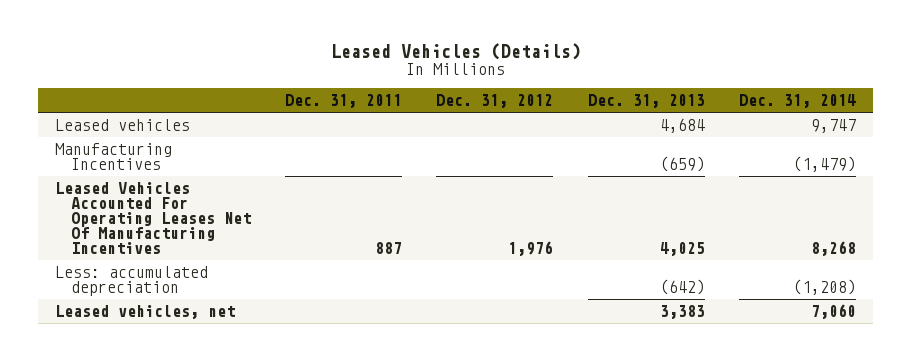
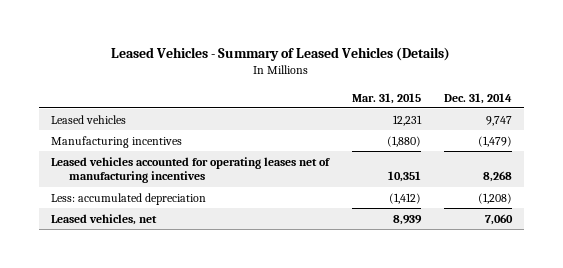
[330,42,581,60] Leased Vehicles (Details) -> [111,46,451,61] Leased Vehicles - Summary of Leased Vehicles (Details)
[285,93,403,108] Dec. 31, 2011 -> none
[436,93,554,108] Dec. 31, 2012 -> none
[587,93,705,108] Dec. 31, 2013 -> none
none -> [351,92,421,104] Mar. 31, 2015
[55,142,173,171] Manufacturing Incentives -> [50,135,182,148] Manufacturing incentives
[55,181,251,255] Leased Vehicles Accounted For Operating Leases Net Of Manufacturing Incentives -> [50,156,330,184] Leased vehicles accounted for operating leases net of manufacturing incentives

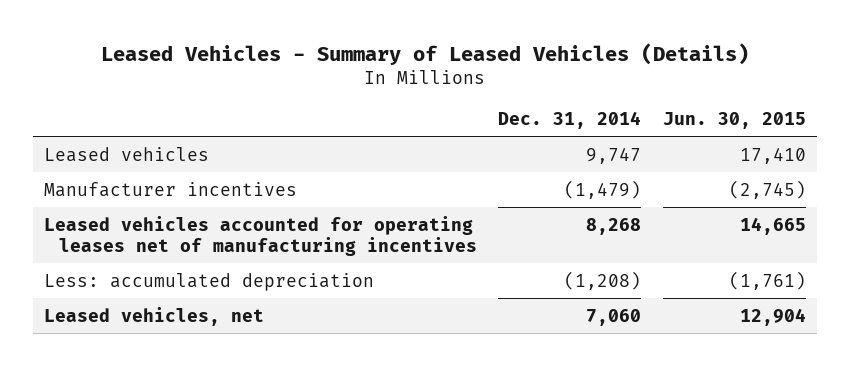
[351,92,421,104] Mar. 31, 2015 -> none
none -> [663,112,807,130] Jun. 30, 2015
[50,135,182,148] Manufacturing incentives -> [44,181,298,197] Manufacturer incentives

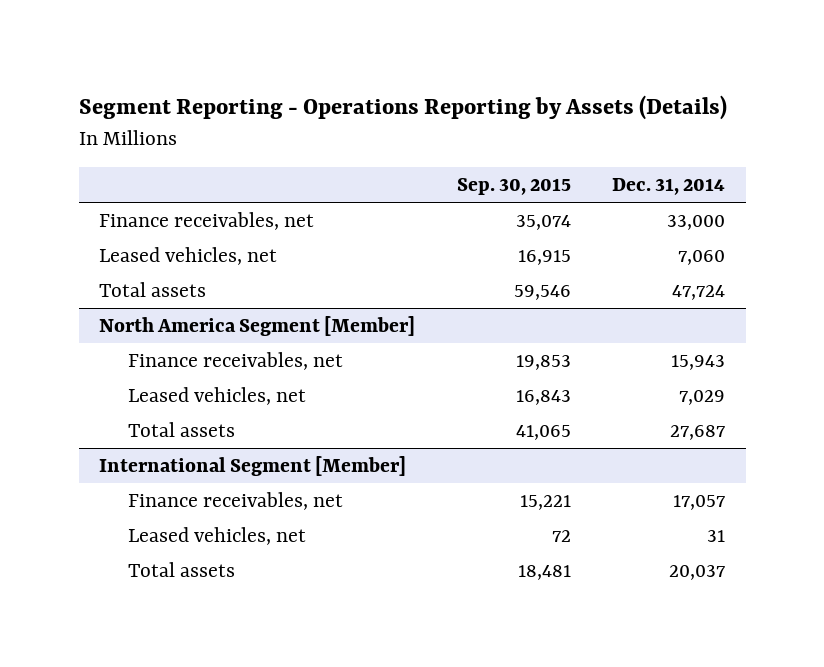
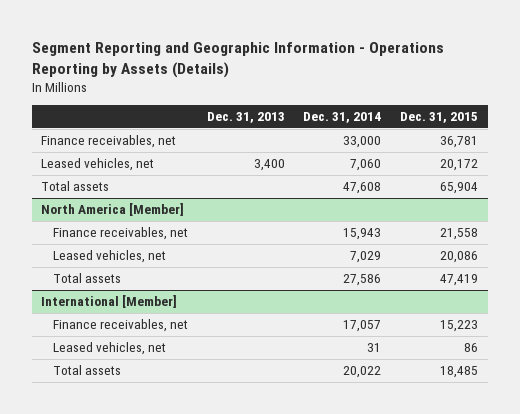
[78,94,727,120] Segment Reporting - Operations Reporting by Assets (Details) -> [31,41,444,78] Segment Reporting and Geographic Information - Operations Reporting by Assets (Details)
[456,178,571,196] Sep. 30, 2015 -> none
none -> [206,112,285,124] Dec. 31, 2013
none -> [400,112,479,124] Dec. 31, 2015
[672,284,726,300] 47,724 -> [343,182,382,195] 47,608
[99,315,416,336] North America Segment [Member] -> [41,203,185,217] North America [Member]
[670,424,726,440] 27,687 -> [343,274,382,287] 27,586
[99,455,407,476] International Segment [Member] -> [41,295,178,309] International [Member]
[669,564,726,580] 20,037 -> [343,366,382,379] 20,022

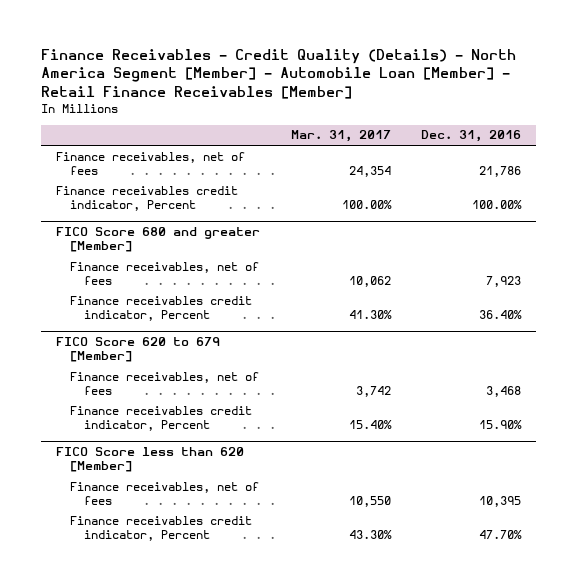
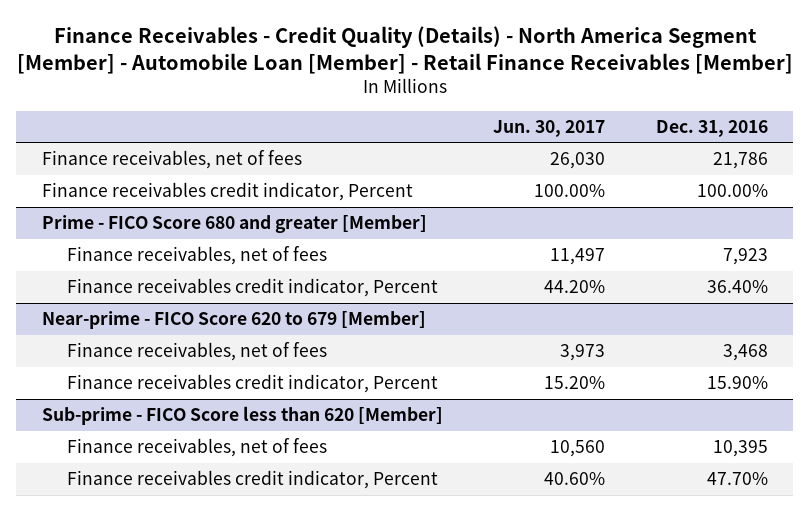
[290,130,391,143] Mar. 31, 2017 -> none
none -> [493,119,606,137] Jun. 30, 2017
[56,226,261,252] FICO Score 680 and greater [Member] -> [41,215,427,234] Prime - FICO Score 680 and greater [Member]
[56,336,221,362] FICO Score 620 to 679 [Member] -> [41,311,426,330] Near-prime - FICO Score 620 to 679 [Member]
[56,446,245,472] FICO Score less than 620 [Member] -> [41,406,443,426] Sub-prime - FICO Score less than 620 [Member]

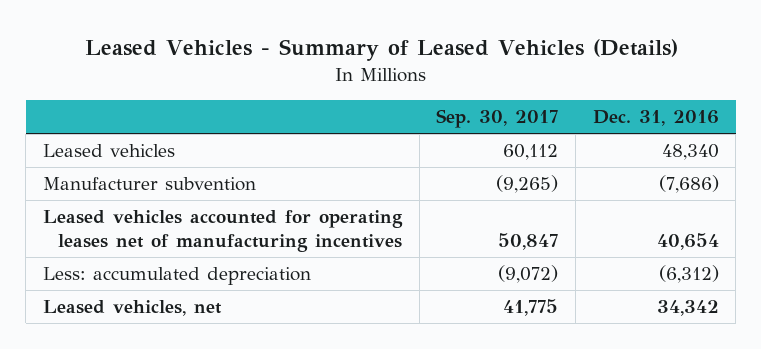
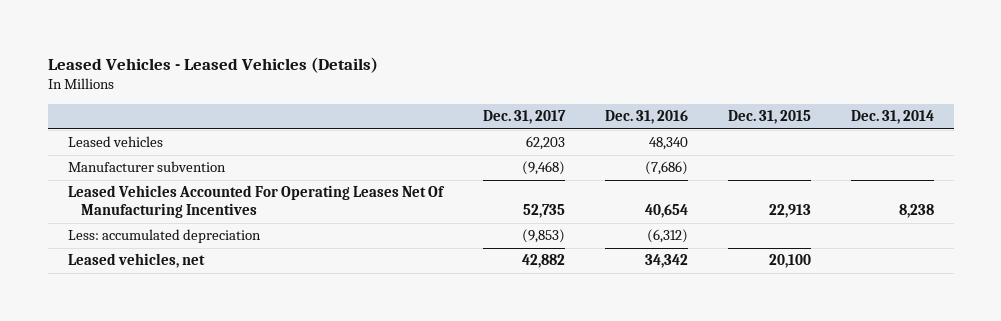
[84,39,678,62] Leased Vehicles - Summary of Leased Vehicles (Details) -> [47,57,378,74] Leased Vehicles - Leased Vehicles (Details)
[436,108,559,128] Sep. 30, 2017 -> none
none -> [482,110,566,125] Dec. 31, 2017
none -> [727,110,811,125] Dec. 31, 2015
none -> [850,110,934,125] Dec. 31, 2014
[42,210,403,253] Leased vehicles accounted for operating leases net of manufacturing incentives -> [67,185,445,219] Leased Vehicles Accounted For Operating Leases Net Of Manufacturing Incentives

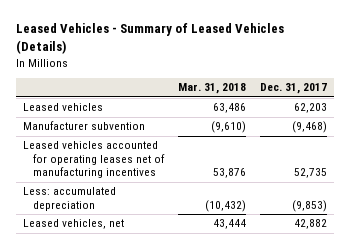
[47,57,378,74] Leased Vehicles - Leased Vehicles (Details) -> [15,23,284,55] Leased Vehicles - Summary of Leased Vehicles (Details)
[604,110,688,125] Dec. 31, 2016 -> none
[727,110,811,125] Dec. 31, 2015 -> none
[850,110,934,125] Dec. 31, 2014 -> none
none -> [177,83,246,95] Mar. 31, 2018
[67,185,445,219] Leased Vehicles Accounted For Operating Leases Net Of Manufacturing Incentives -> [22,141,166,179] Leased vehicles accounted for operating leases net of manufacturing incentives

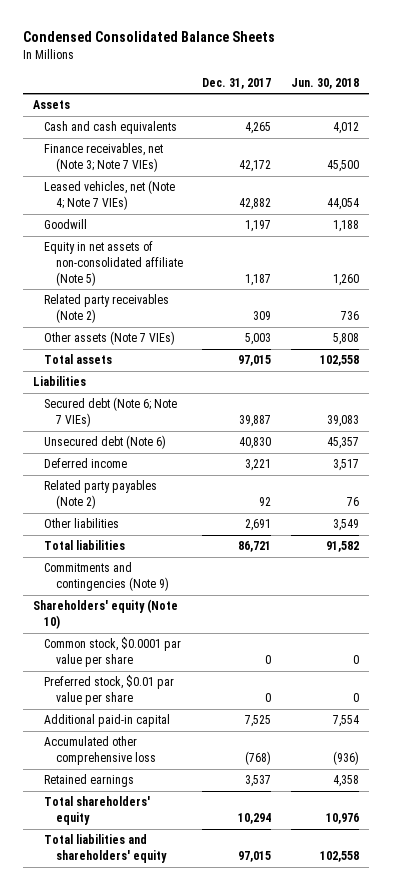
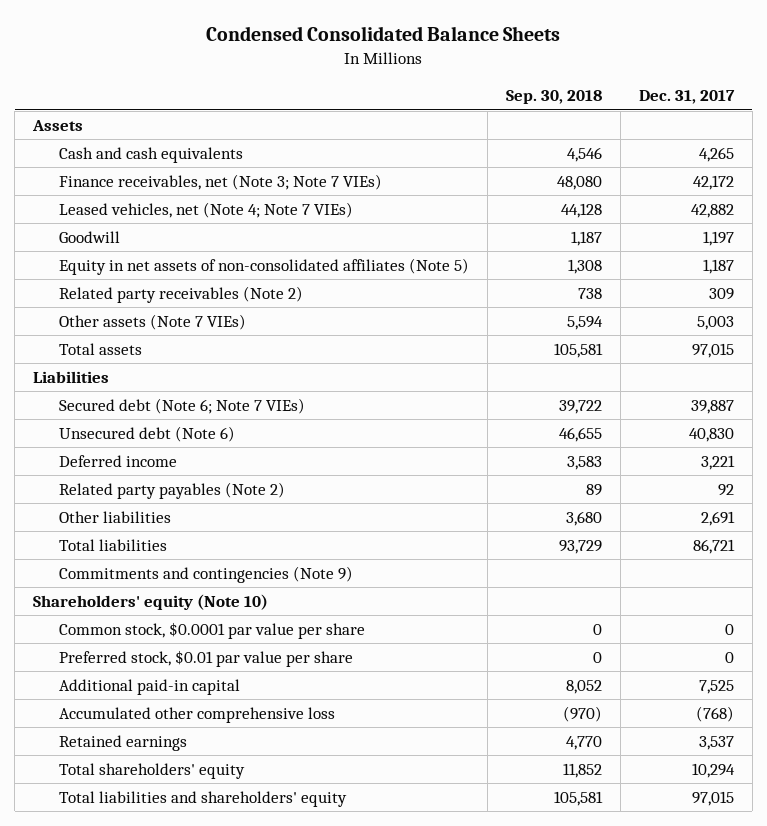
[291,77,360,89] Jun. 30, 2018 -> none
none -> [505,90,602,105] Sep. 30, 2018
[44,241,183,286] Equity in net assets of non-consolidated affiliate (Note 5) -> [58,257,469,275] Equity in net assets of non-consolidated affiliates (Note 5)

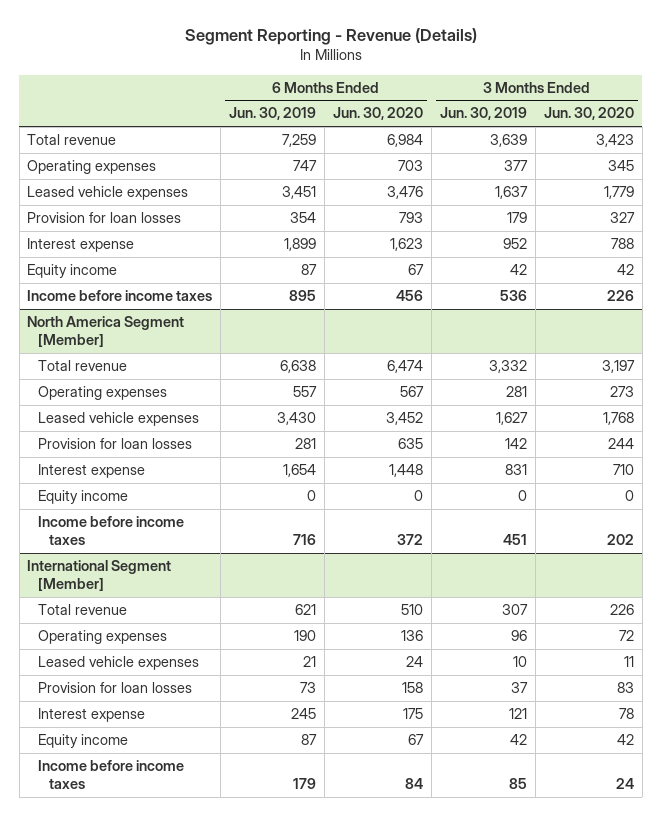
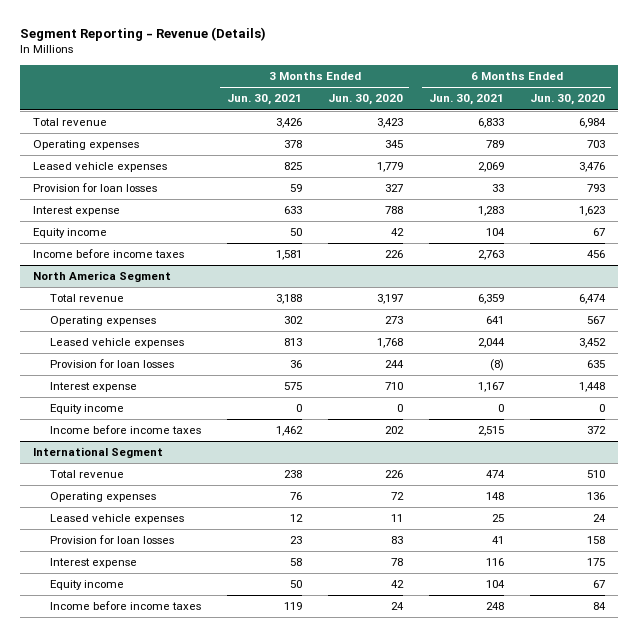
[229,107,317,121] Jun. 30, 2019 -> none
[439,107,527,121] Jun. 30, 2019 -> none
none -> [226,94,302,106] Jun. 30, 2021
none -> [428,94,504,106] Jun. 30, 2021
[27,316,185,348] North America Segment [Member] -> [33,271,172,283] North America Segment
[27,560,172,592] International Segment [Member] -> [33,447,164,459] International Segment

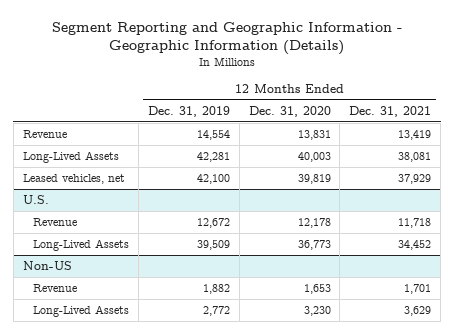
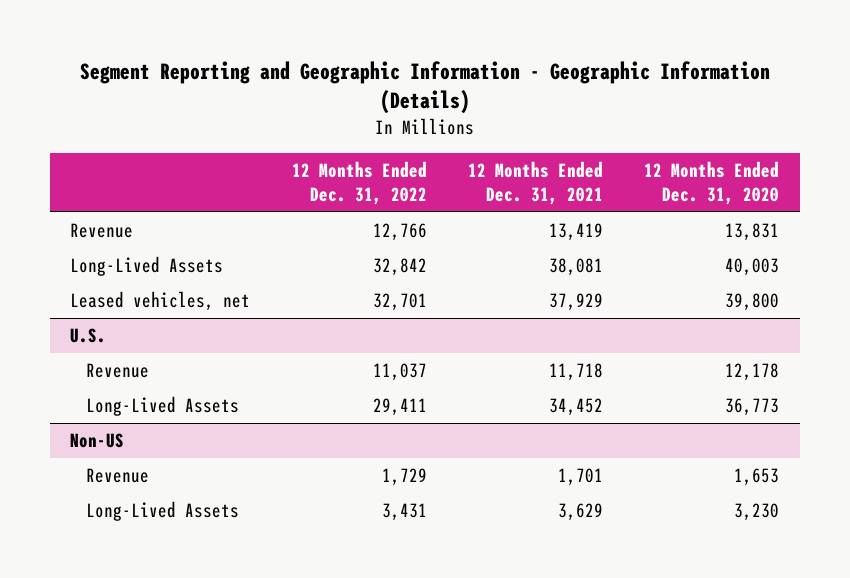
[147,105,230,117] Dec. 31, 2019 -> none
none -> [291,161,427,205] 12 Months Ended Dec. 31, 2022
[297,174,331,185] 39,819 -> [725,293,780,312] 39,800

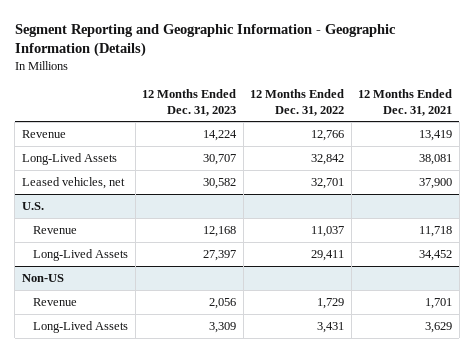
[644,161,780,205] 12 Months Ended Dec. 31, 2020 -> none
none -> [142,89,237,116] 12 Months Ended Dec. 31, 2023
[549,293,604,312] 37,929 -> [419,177,453,189] 37,900

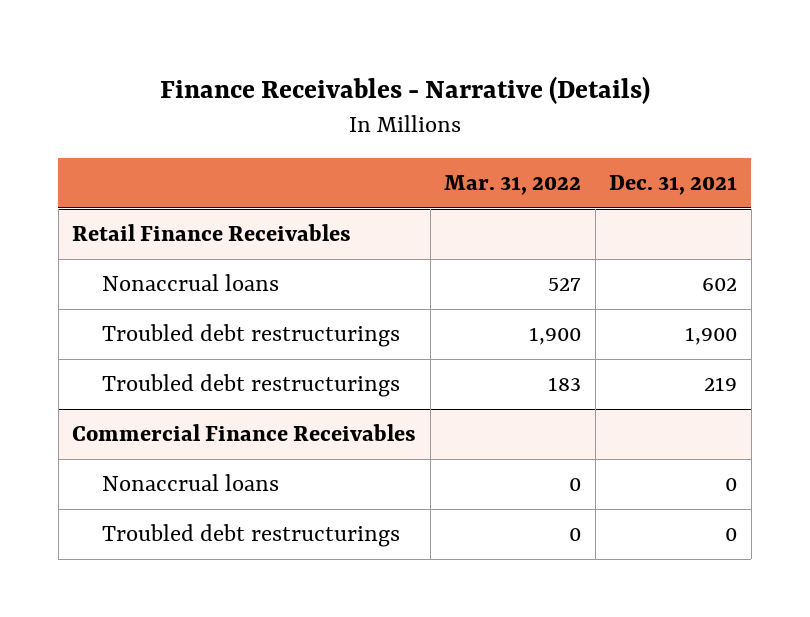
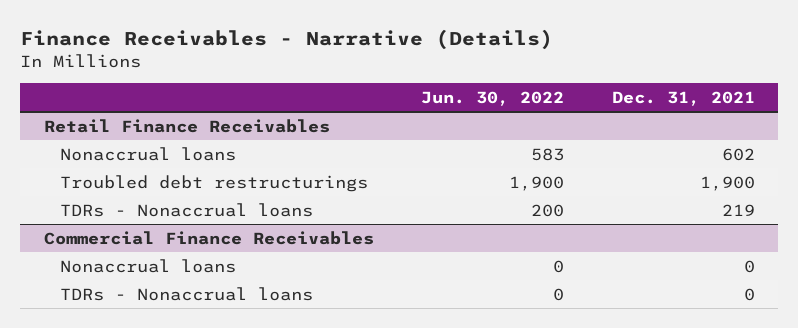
[444,175,582,196] Mar. 31, 2022 -> none
none -> [421,90,565,106] Jun. 30, 2022
[102,374,401,398] Troubled debt restructurings -> [60,202,314,217] TDRs - Nonaccrual loans
[102,524,401,548] Troubled debt restructurings -> [60,286,314,301] TDRs - Nonaccrual loans

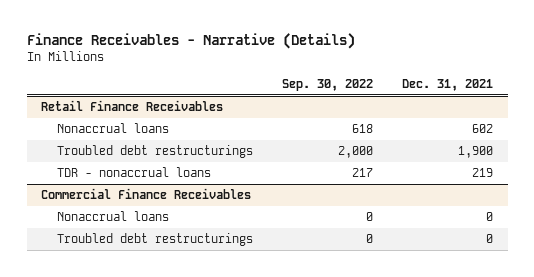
[421,90,565,106] Jun. 30, 2022 -> none
none -> [281,79,373,92] Sep. 30, 2022
[60,202,314,217] TDRs - Nonaccrual loans -> [56,166,211,177] TDR - nonaccrual loans
[60,286,314,301] TDRs - Nonaccrual loans -> none
none -> [56,232,253,246] Troubled debt restructurings

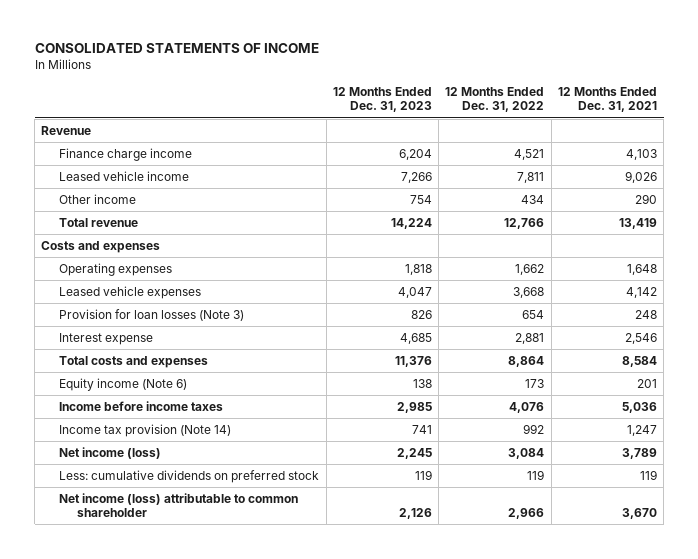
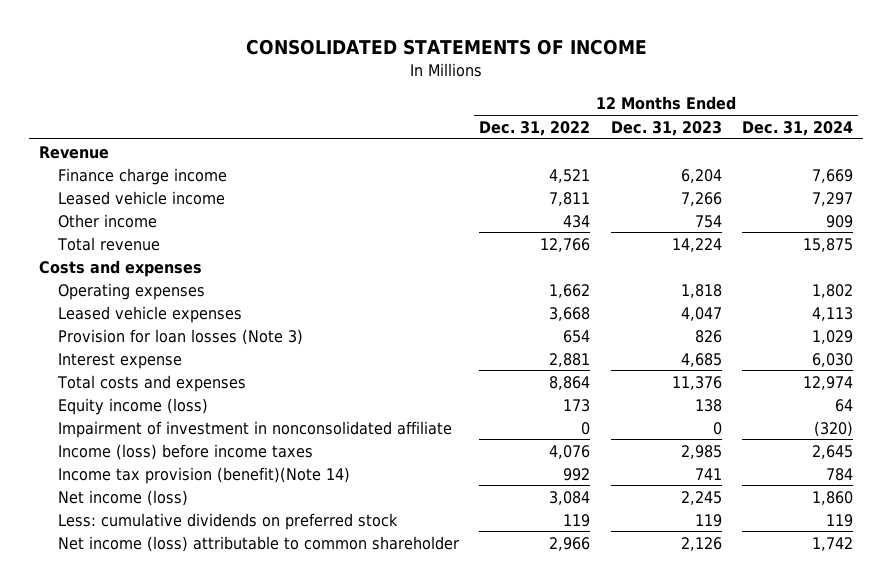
[557,87,657,113] 12 Months Ended Dec. 31, 2021 -> none
none -> [742,120,854,136] Dec. 31, 2024
[59,377,188,391] Equity income (Note 6) -> [57,397,208,415] Equity income (loss)
none -> [57,420,452,438] Impairment of investment in nonconsolidated affiliate
[59,400,224,411] Income before income taxes -> [57,443,313,460] Income (loss) before income taxes
[59,423,232,437] Income tax provision (Note 14) -> [57,466,350,484] Income tax provision (benefit)(Note 14)

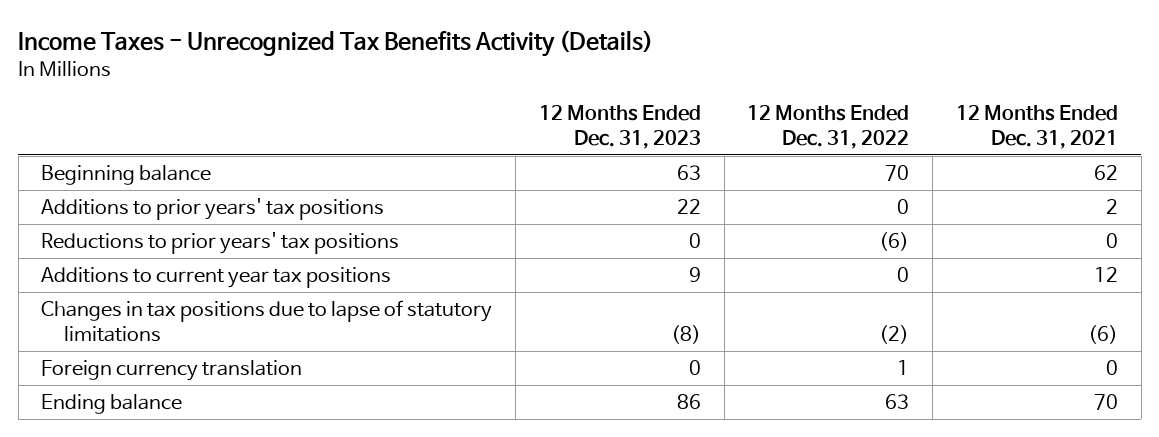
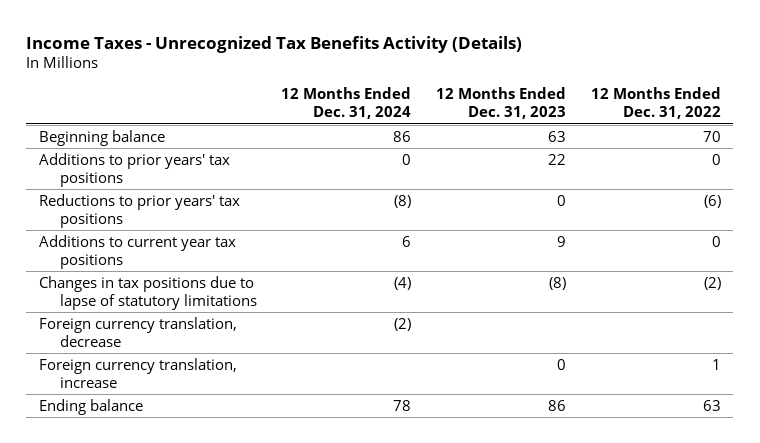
[955,104,1118,149] 12 Months Ended Dec. 31, 2021 -> none
none -> [281,87,412,120] 12 Months Ended Dec. 31, 2024
none -> [38,316,237,347] Foreign currency translation, decrease
[41,360,303,382] Foreign currency translation -> [38,357,237,388] Foreign currency translation, increase

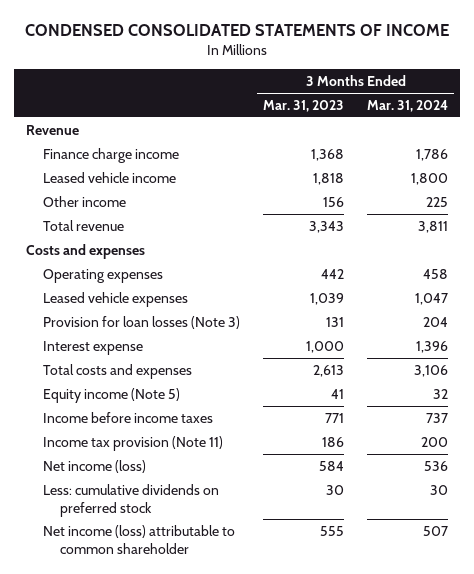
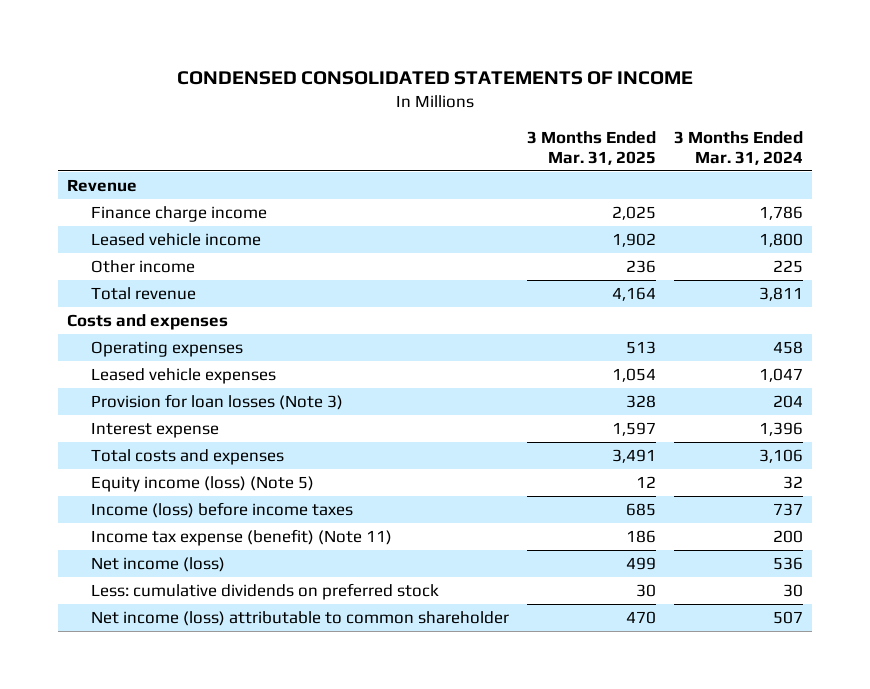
[262,99,344,112] Mar. 31, 2023 -> none
none -> [526,130,656,165] 3 Months Ended Mar. 31, 2025
[42,387,180,403] Equity income (Note 5) -> [90,475,314,492] Equity income (loss) (Note 5)
[42,411,213,423] Income before income taxes -> [90,501,353,518] Income (loss) before income taxes
[42,435,223,451] Income tax provision (Note 11) -> [90,528,392,546] Income tax expense (benefit) (Note 11)

